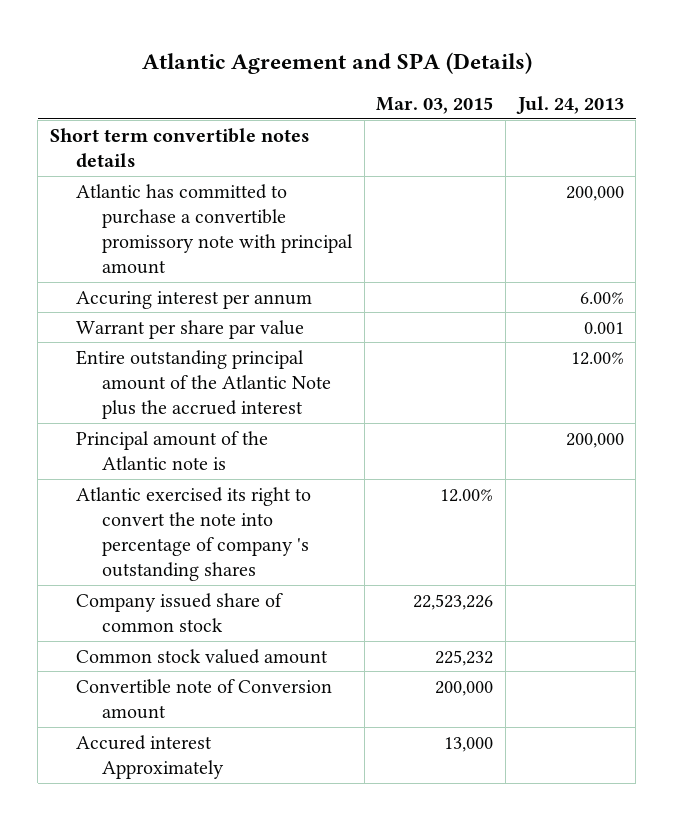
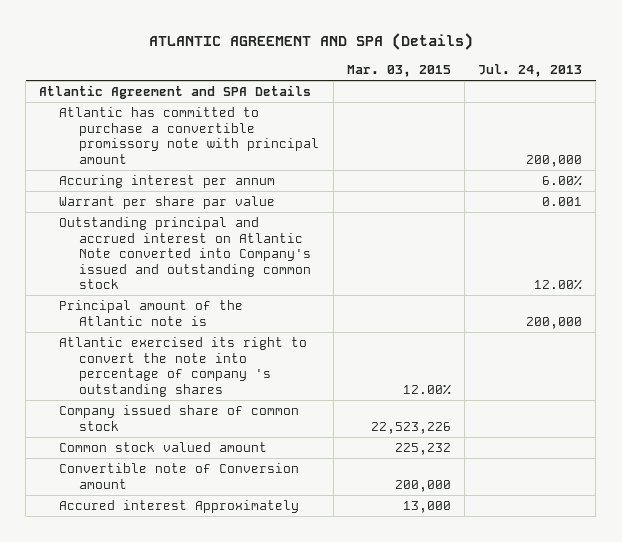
[141,51,532,74] Atlantic Agreement and SPA (Details) -> [148,32,473,50] ATLANTIC AGREEMENT AND SPA (Details)
[49,127,310,168] Short term convertible notes details -> none
none -> [39,85,312,100] Atlantic Agreement and SPA Details
[76,349,332,420] Entire outstanding principal amount of the Atlantic Note plus the accrued interest -> none
none -> [59,217,312,290] Outstanding principal and accrued interest on Atlantic Note converted into Company's issued and outstanding common stock

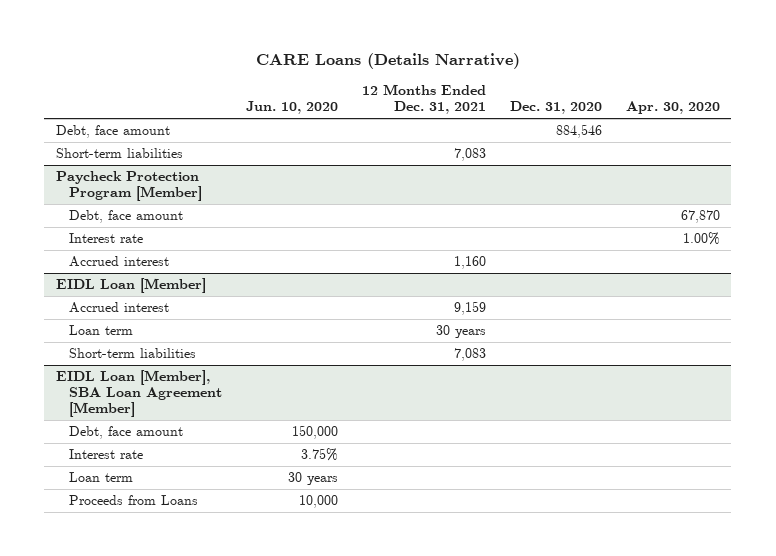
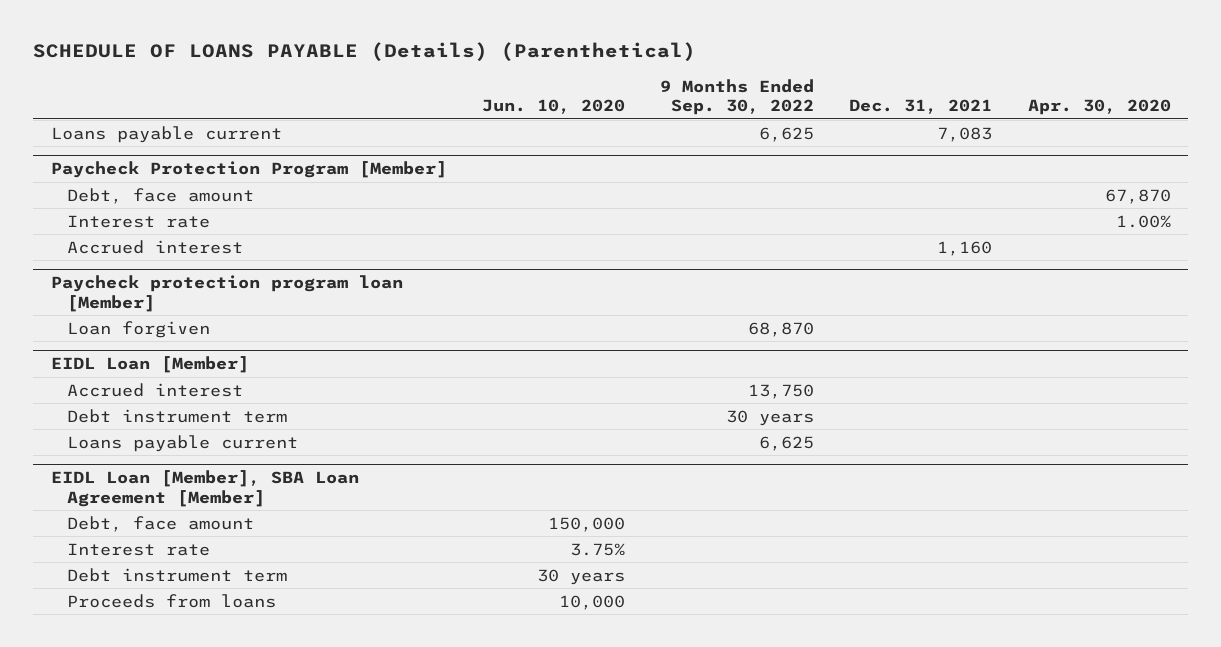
[255,53,520,70] CARE Loans (Details Narrative) -> [32,42,696,62] SCHEDULE OF LOANS PAYABLE (Details) (Parenthetical)
[361,84,486,115] 12 Months Ended Dec. 31, 2021 -> none
[509,101,602,115] Dec. 31, 2020 -> none
none -> [660,78,815,116] 9 Months Ended Sep. 30, 2022
none -> [849,99,993,115] Dec. 31, 2021
[56,125,171,139] Debt, face amount -> none
[56,148,184,159] Short-term liabilities -> [50,125,282,143] Loans payable current
none -> [50,275,403,312] Paycheck protection program loan [Member]
none -> [67,320,211,338] Loan forgiven
[69,325,134,336] Loan term -> [67,408,288,423] Debt instrument term
[69,348,197,359] Short-term liabilities -> [67,434,299,452] Loans payable current
[69,472,134,483] Loan term -> [67,567,288,582] Debt instrument term
[69,495,199,506] Proceeds from Loans -> [67,593,277,608] Proceeds from loans

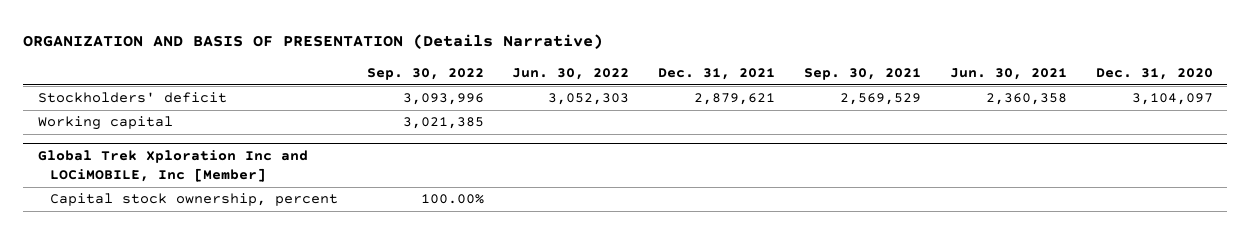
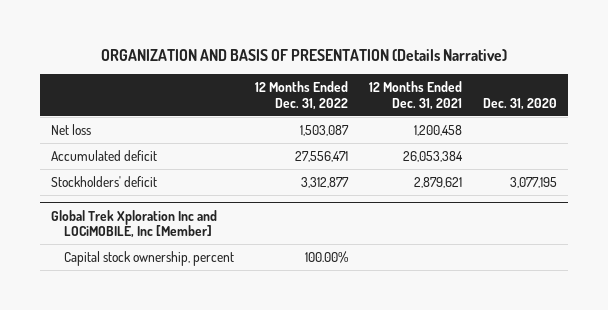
[366,68,484,81] Sep. 30, 2022 -> none
[512,68,630,81] Jun. 30, 2022 -> none
[658,68,776,81] Dec. 31, 2021 -> none
[804,68,922,81] Sep. 30, 2021 -> none
[949,68,1067,81] Jun. 30, 2021 -> none
none -> [255,81,349,110] 12 Months Ended Dec. 31, 2022
none -> [369,81,463,110] 12 Months Ended Dec. 31, 2021
[37,116,173,131] Working capital -> none
none -> [50,123,91,135] Net loss
none -> [50,149,157,161] Accumulated deficit
[1131,93,1213,106] 3,104,097 -> [510,176,558,188] 3,077,195

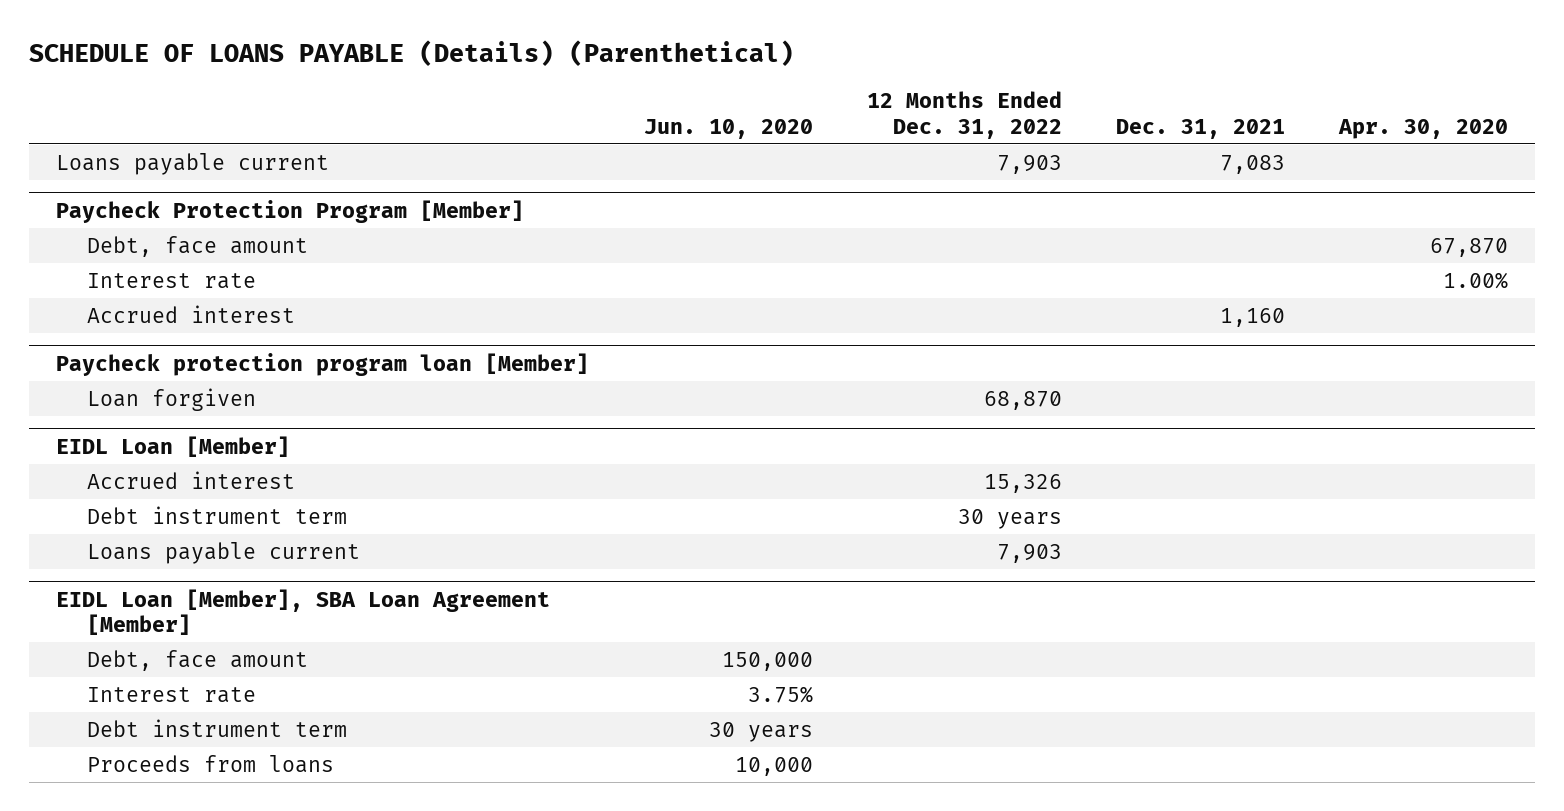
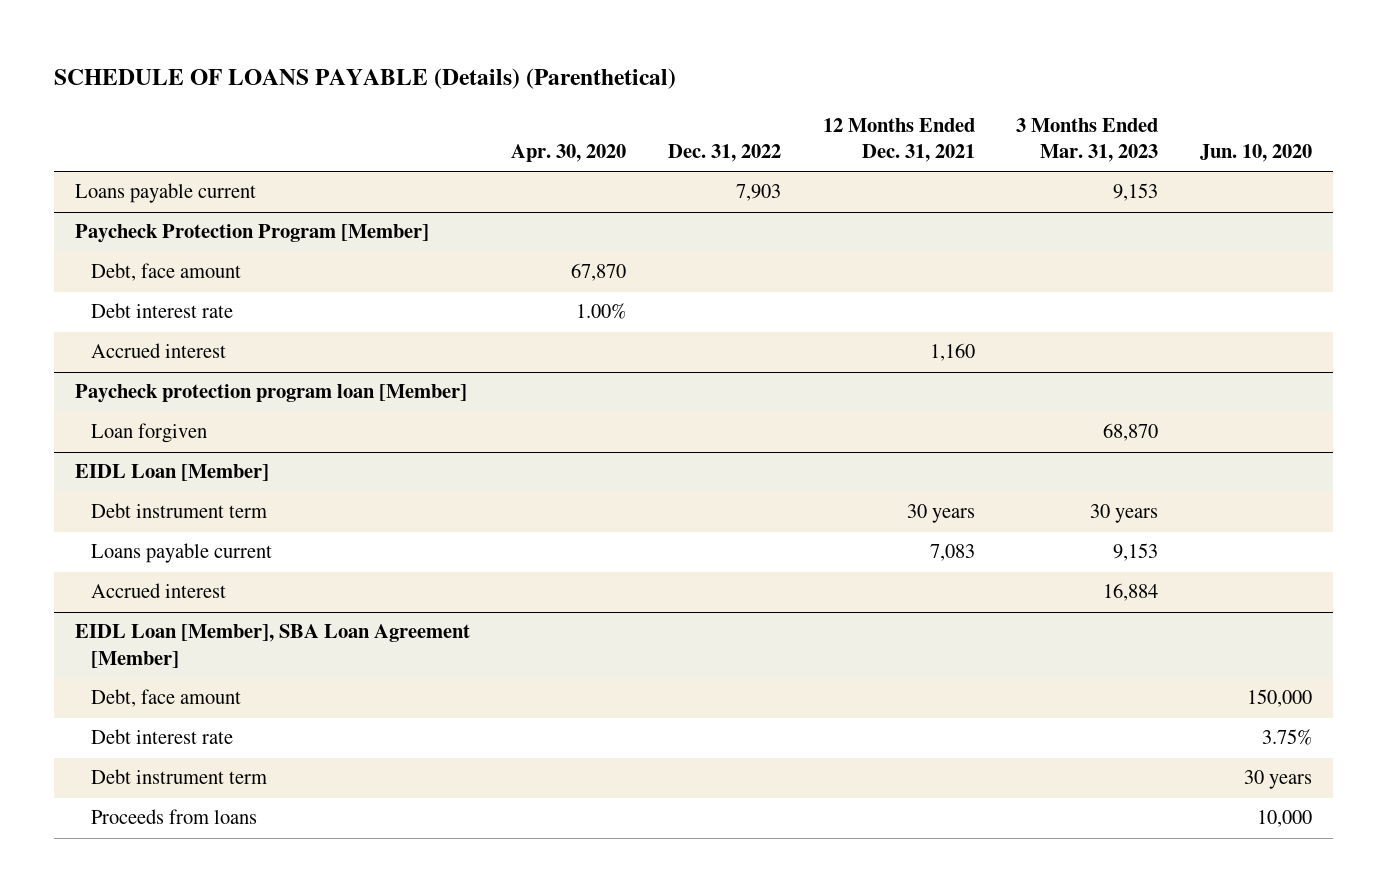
[866,91,1062,139] 12 Months Ended Dec. 31, 2022 -> none
[1115,118,1285,139] Dec. 31, 2021 -> none
none -> [667,144,781,163] Dec. 31, 2022
none -> [822,118,975,163] 12 Months Ended Dec. 31, 2021
none -> [1016,118,1159,163] 3 Months Ended Mar. 31, 2023
[87,272,257,289] Interest rate -> [91,303,234,319] Debt interest rate
[87,470,296,489] Accrued interest -> [91,583,227,599] Accrued interest
[87,686,257,703] Interest rate -> [91,729,234,745] Debt interest rate

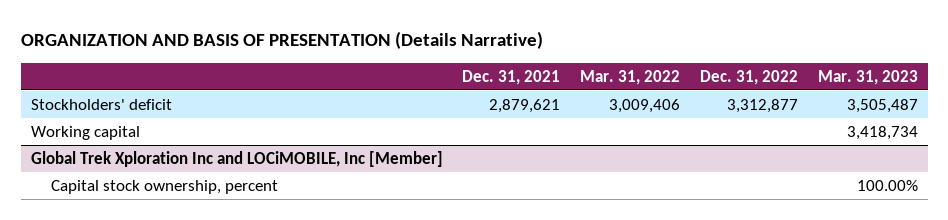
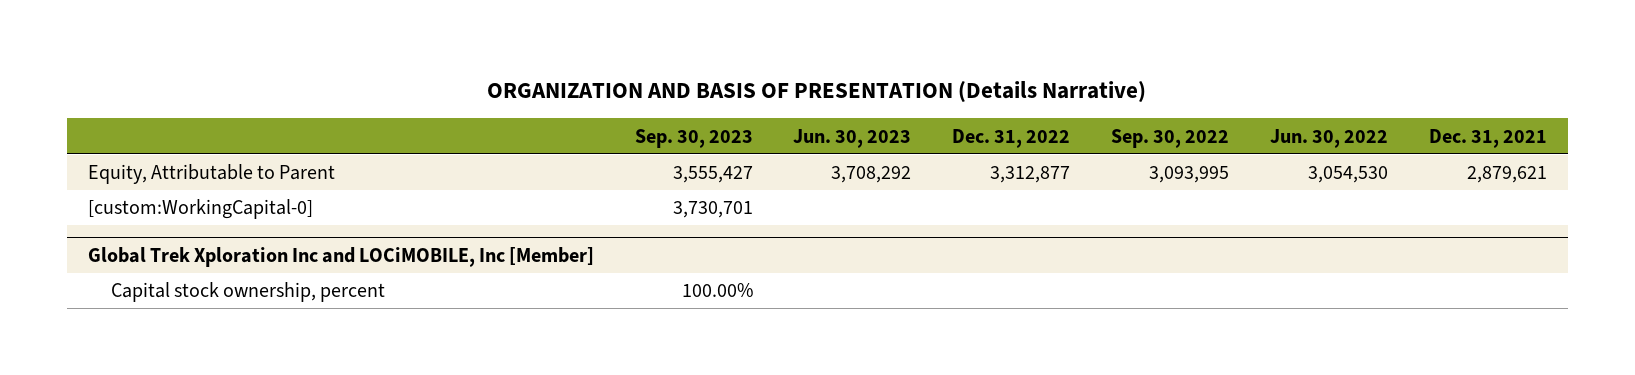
[580,69,681,85] Mar. 31, 2022 -> none
[817,69,918,85] Mar. 31, 2023 -> none
none -> [634,128,753,148] Sep. 30, 2023
none -> [793,128,912,148] Jun. 30, 2023
none -> [1111,128,1230,148] Sep. 30, 2022
none -> [1270,128,1389,148] Jun. 30, 2022
[30,98,172,110] Stockholders' deficit -> [87,164,335,185] Equity, Attributable to Parent
[30,125,140,140] Working capital -> [87,199,313,220] [custom:WorkingCapital-0]

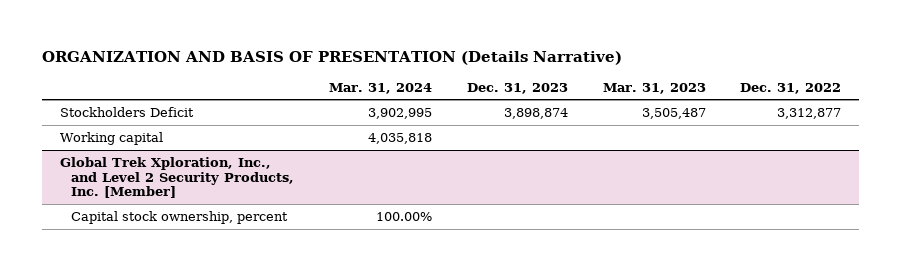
[634,128,753,148] Sep. 30, 2023 -> none
[793,128,912,148] Jun. 30, 2023 -> none
[1111,128,1230,148] Sep. 30, 2022 -> none
[1270,128,1389,148] Jun. 30, 2022 -> none
[1429,128,1548,148] Dec. 31, 2021 -> none
none -> [328,82,432,94] Mar. 31, 2024
none -> [466,82,568,94] Dec. 31, 2023
none -> [602,82,706,94] Mar. 31, 2023
[87,246,594,267] Global Trek Xploration Inc and LOCiMOBILE, Inc [Member] -> none
[110,282,385,303] Capital stock ownership, percent -> none
[87,164,335,185] Equity, Attributable to Parent -> [59,107,194,118] Stockholders Deficit
[87,199,313,220] [custom:WorkingCapital-0] -> [59,132,163,146] Working capital
none -> [59,157,294,199] Global Trek Xploration, Inc., and Level 2 Security Products, Inc. [Member]
none -> [70,211,288,225] Capital stock ownership, percent

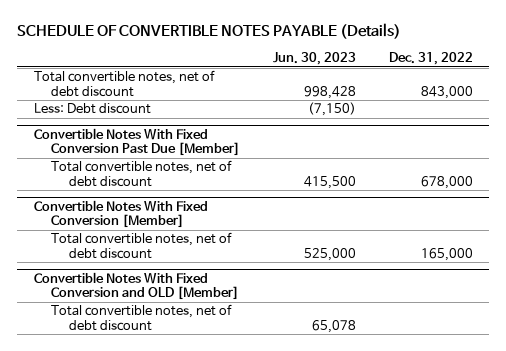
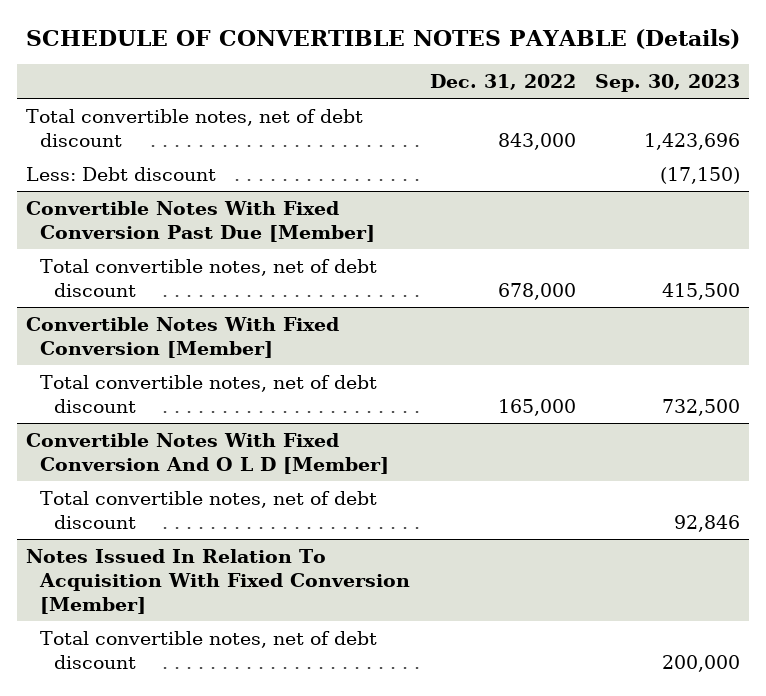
[273,52,357,66] Jun. 30, 2023 -> none
none -> [594,73,740,92] Sep. 30, 2023
[33,271,240,301] Convertible Notes With Fixed Conversion and OLD [Member] -> [26,432,390,474] Convertible Notes With Fixed Conversion And O L D [Member]
none -> [26,548,411,614] Notes Issued In Relation To Acquisition With Fixed Conversion [Member]
none -> [40,630,378,669] Total convertible notes, net of debt discount

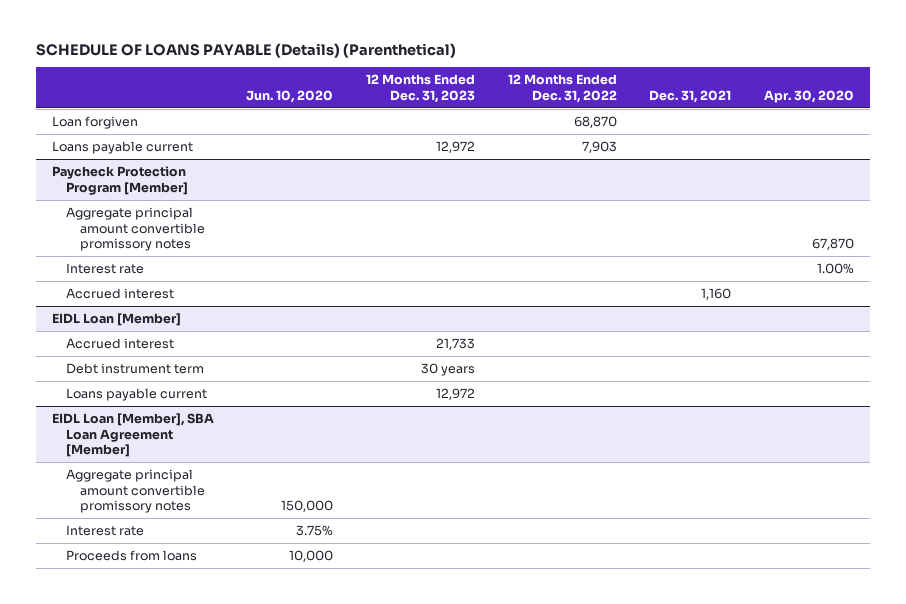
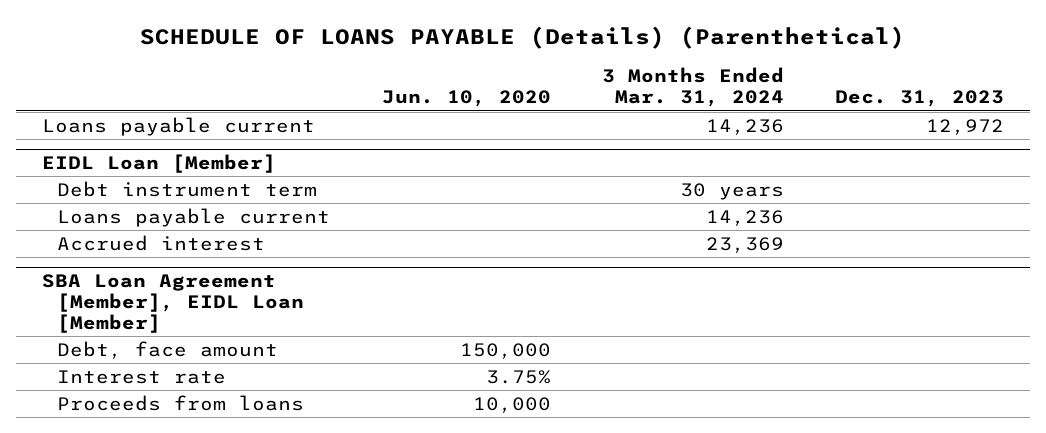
[366,74,476,103] 12 Months Ended Dec. 31, 2023 -> none
[507,74,617,103] 12 Months Ended Dec. 31, 2022 -> none
[649,89,732,103] Dec. 31, 2021 -> none
[763,89,854,103] Apr. 30, 2020 -> none
none -> [601,67,784,108] 3 Months Ended Mar. 31, 2024
none -> [835,90,1005,108] Dec. 31, 2023
[51,116,138,130] Loan forgiven -> none
[51,166,188,195] Paycheck Protection Program [Member] -> none
[65,207,205,252] Aggregate principal amount convertible promissory notes -> none
[65,263,144,275] Interest rate -> none
[65,288,174,300] Accrued interest -> none
[65,338,174,350] Accrued interest -> [57,234,266,251] Accrued interest
[51,413,214,458] EIDL Loan [Member], SBA Loan Agreement [Member] -> [42,274,305,334] SBA Loan Agreement [Member], EIDL Loan [Member]
[65,469,205,514] Aggregate principal amount convertible promissory notes -> [57,340,279,359] Debt, face amount

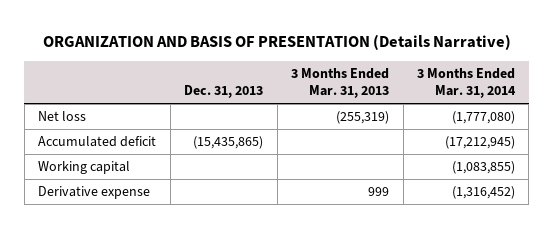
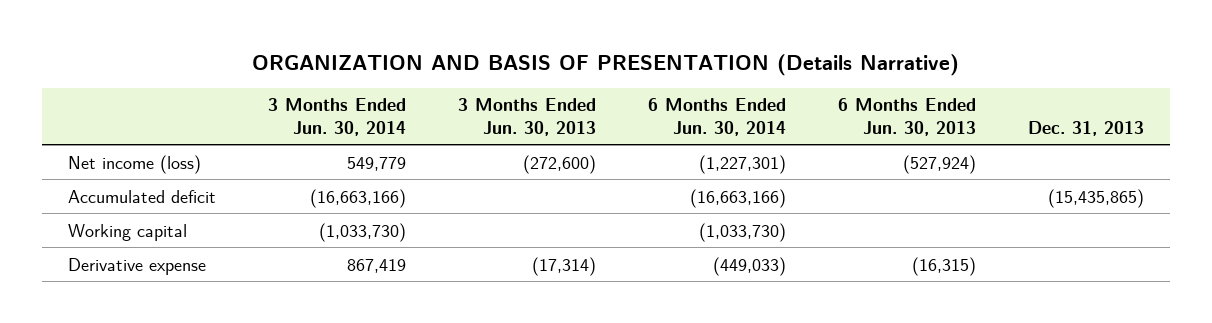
[291,68,390,99] 3 Months Ended Mar. 31, 2013 -> none
[417,68,517,99] 3 Months Ended Mar. 31, 2014 -> none
none -> [267,98,406,136] 3 Months Ended Jun. 30, 2014
none -> [457,98,596,136] 3 Months Ended Jun. 30, 2013
none -> [647,98,786,136] 6 Months Ended Jun. 30, 2014
none -> [837,98,976,136] 6 Months Ended Jun. 30, 2013
[38,111,87,122] Net loss -> [67,154,201,174] Net income (loss)

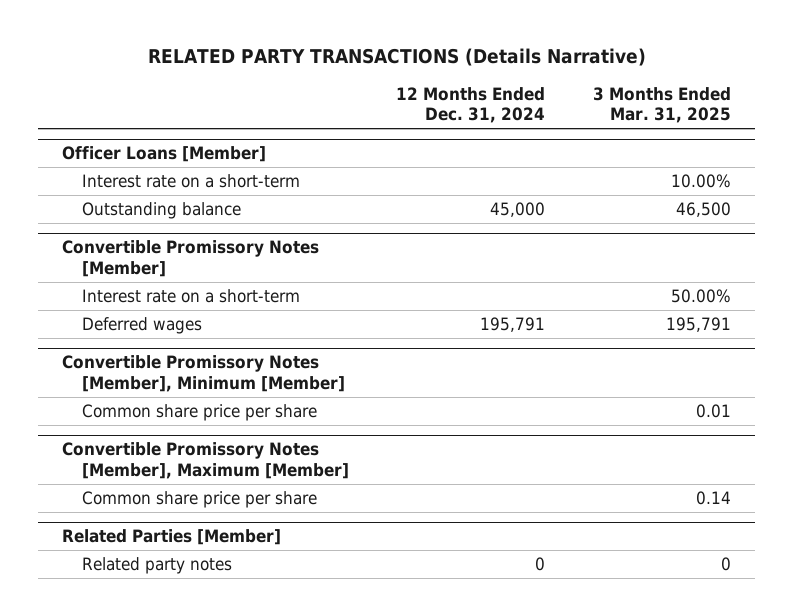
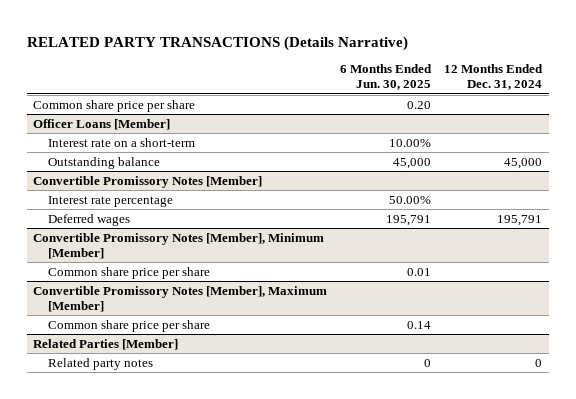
[593,86,732,124] 3 Months Ended Mar. 31, 2025 -> none
none -> [340,64,433,91] 6 Months Ended Jun. 30, 2025
none -> [33,99,196,112] Common share price per share
[81,288,300,303] Interest rate on a short-term -> [47,195,173,207] Interest rate percentage

